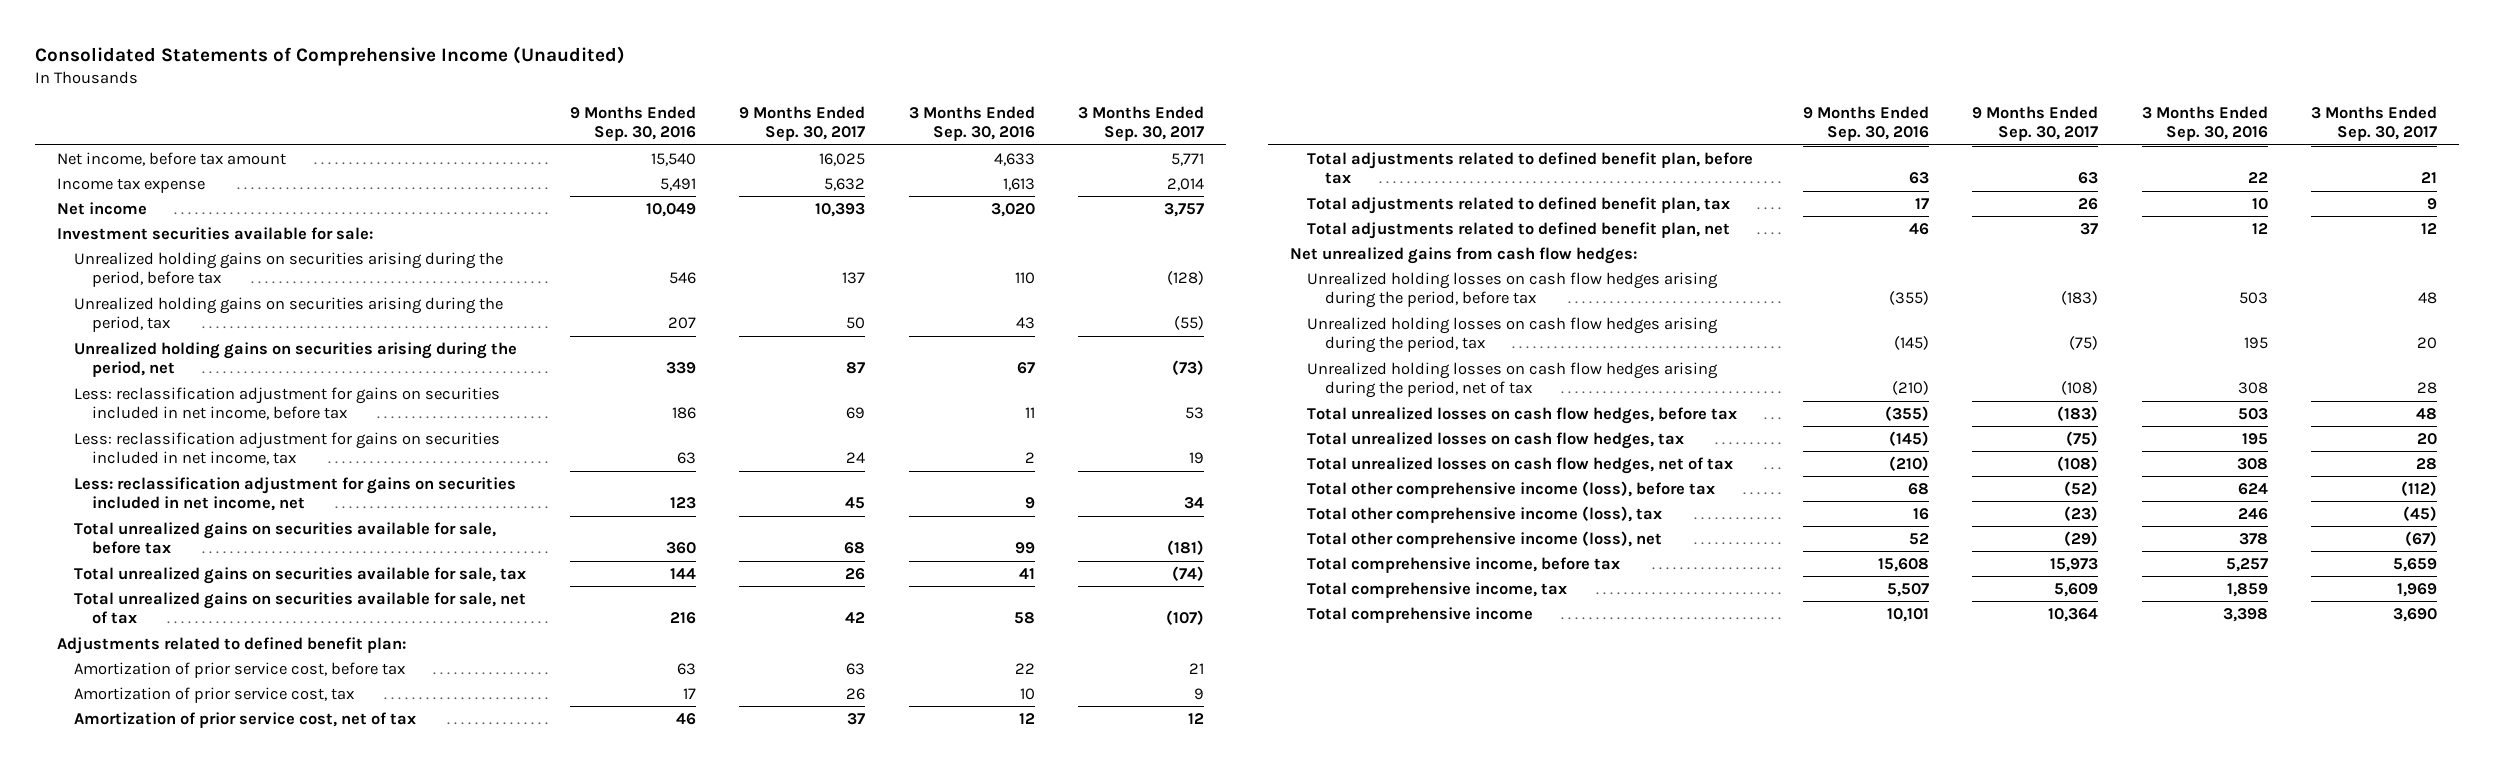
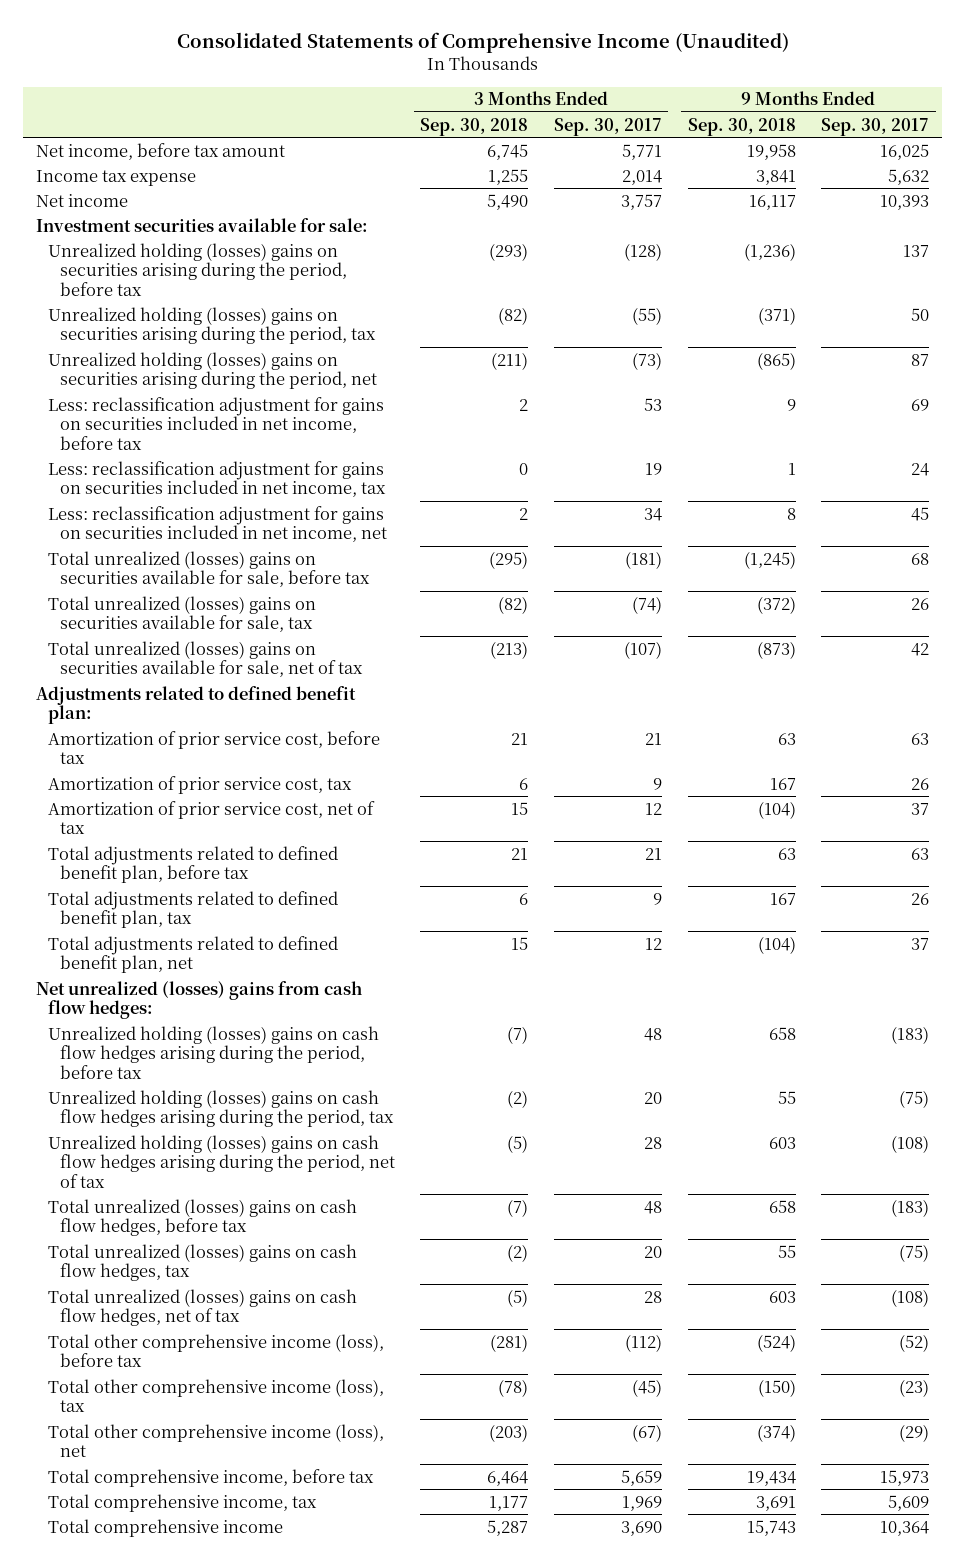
[569,106,696,142] 9 Months Ended Sep. 30, 2016 -> none
[908,106,1035,142] 3 Months Ended Sep. 30, 2016 -> none
none -> [420,117,529,136] Sep. 30, 2018
none -> [687,117,796,136] Sep. 30, 2018
[74,251,504,288] Unrealized holding gains on securities arising during the period, before tax -> [47,242,347,296] Unrealized holding (losses) gains on securities arising during the period, before tax
[74,296,504,333] Unrealized holding gains on securities arising during the period, tax -> [47,306,376,345] Unrealized holding (losses) gains on securities arising during the period, tax
[74,341,518,378] Unrealized holding gains on securities arising during the period, net -> [47,351,377,390] Unrealized holding (losses) gains on securities arising during the period, net
[74,521,497,555] Total unrealized gains on securities available for sale, before tax -> [47,550,370,588] Total unrealized (losses) gains on securities available for sale, before tax
[74,566,527,584] Total unrealized gains on securities available for sale, tax -> [47,595,316,633] Total unrealized (losses) gains on securities available for sale, tax
[74,591,527,625] Total unrealized gains on securities available for sale, net of tax -> [47,640,363,678] Total unrealized (losses) gains on securities available for sale, net of tax
[1289,246,1637,264] Net unrealized gains from cash flow hedges: -> [35,980,362,1020] Net unrealized (losses) gains from cash flow hedges:
[1307,271,1719,309] Unrealized holding losses on cash flow hedges arising during the period, before tax -> [47,1025,379,1079] Unrealized holding (losses) gains on cash flow hedges arising during the period, before tax
[1307,316,1719,354] Unrealized holding losses on cash flow hedges arising during the period, tax -> [47,1089,394,1128] Unrealized holding (losses) gains on cash flow hedges arising during the period, tax
[1307,361,1719,399] Unrealized holding losses on cash flow hedges arising during the period, net of tax -> [47,1134,395,1188] Unrealized holding (losses) gains on cash flow hedges arising during the period, net of tax
[1307,406,1738,424] Total unrealized losses on cash flow hedges, before tax -> [47,1198,357,1237] Total unrealized (losses) gains on cash flow hedges, before tax
[1307,431,1685,449] Total unrealized losses on cash flow hedges, tax -> [47,1243,357,1282] Total unrealized (losses) gains on cash flow hedges, tax
[1307,456,1734,474] Total unrealized losses on cash flow hedges, net of tax -> [47,1288,357,1327] Total unrealized (losses) gains on cash flow hedges, net of tax

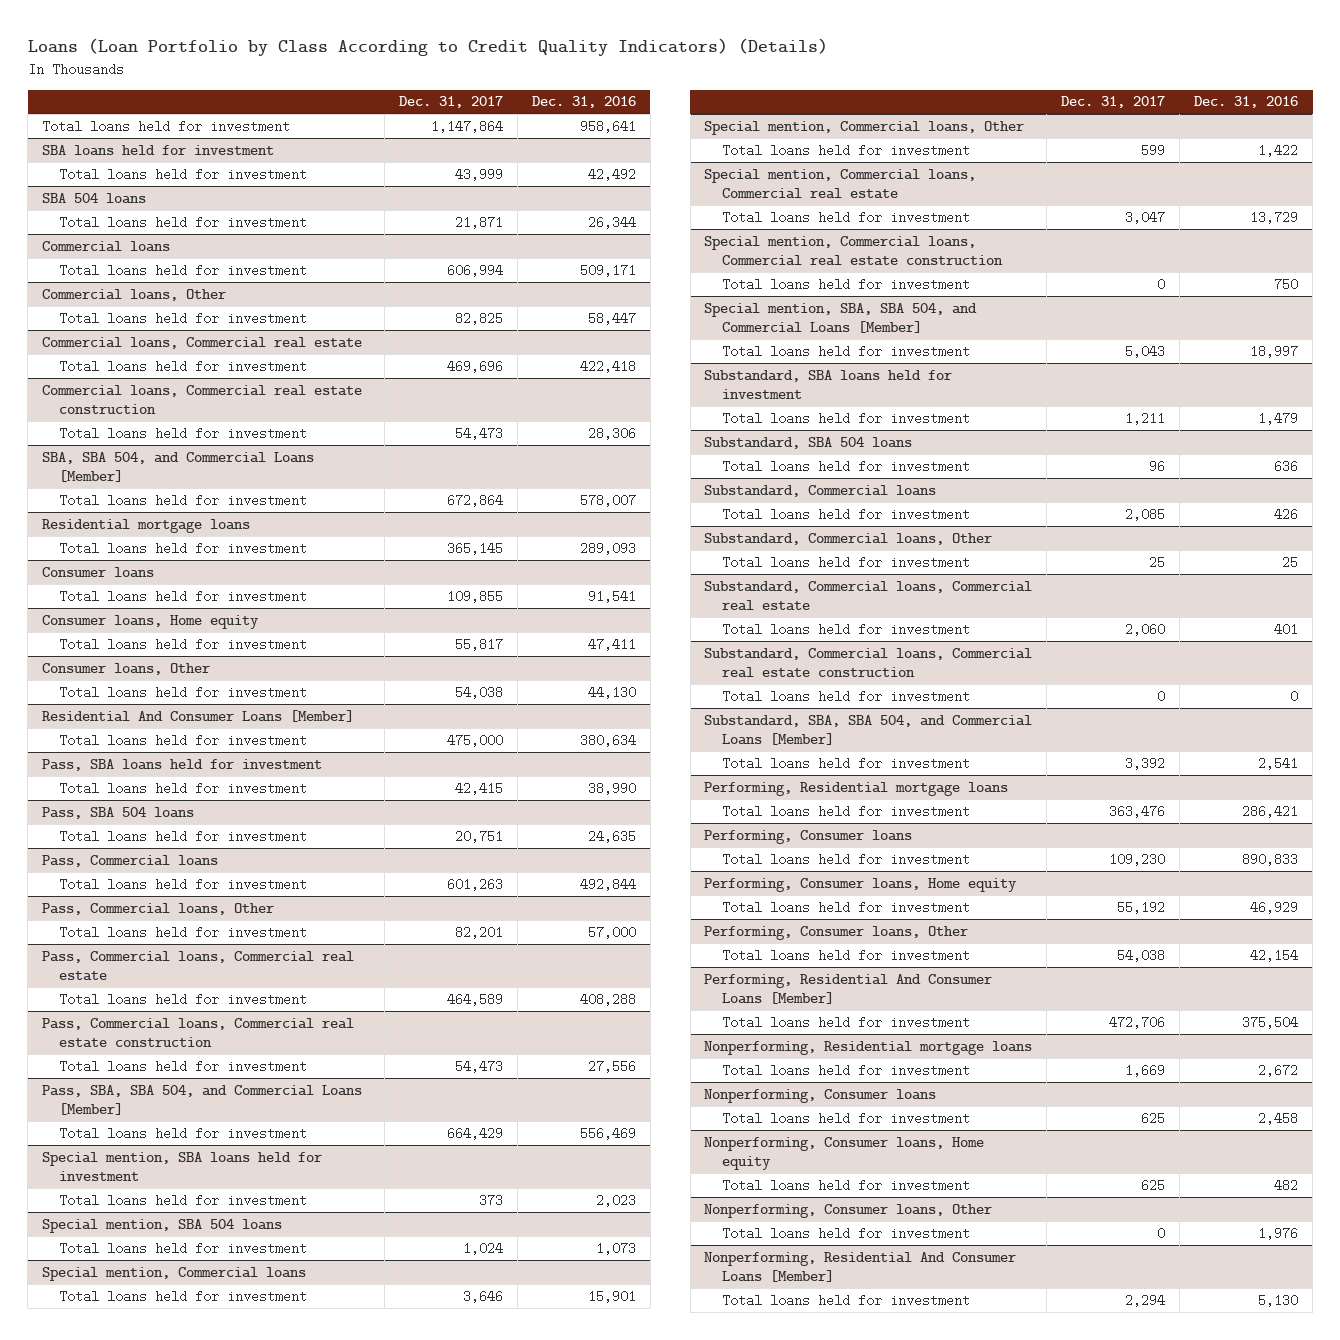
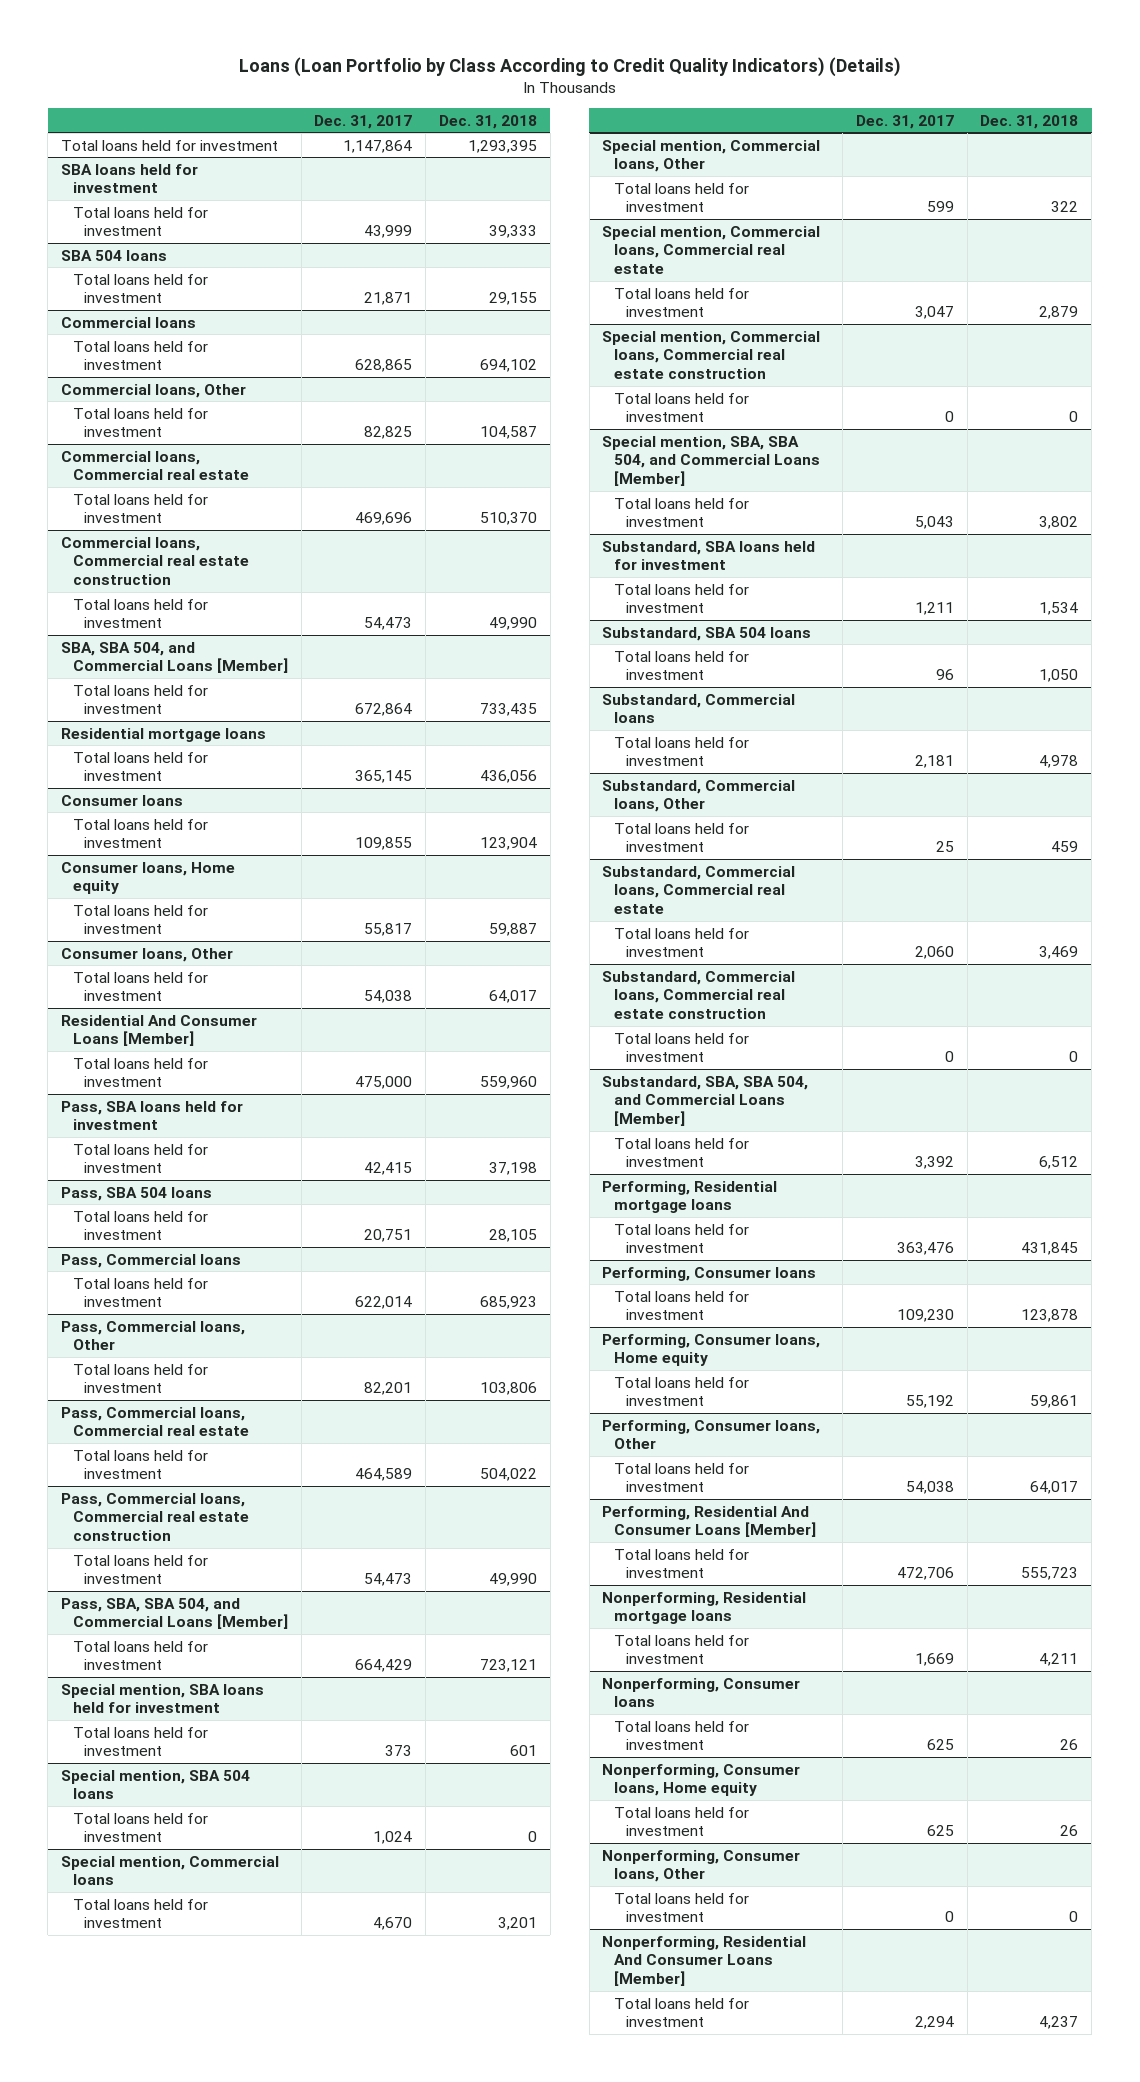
[531,96,636,109] Dec. 31, 2016 -> none
none -> [439,114,538,129] Dec. 31, 2018
[446,263,503,277] 606,994 -> [355,359,413,373] 628,865
[446,877,503,891] 601,263 -> [355,1296,413,1310] 622,014
[462,1289,503,1303] 3,646 -> [373,1917,413,1931] 4,670
[1125,507,1166,521] 2,085 -> [914,755,954,769] 2,181

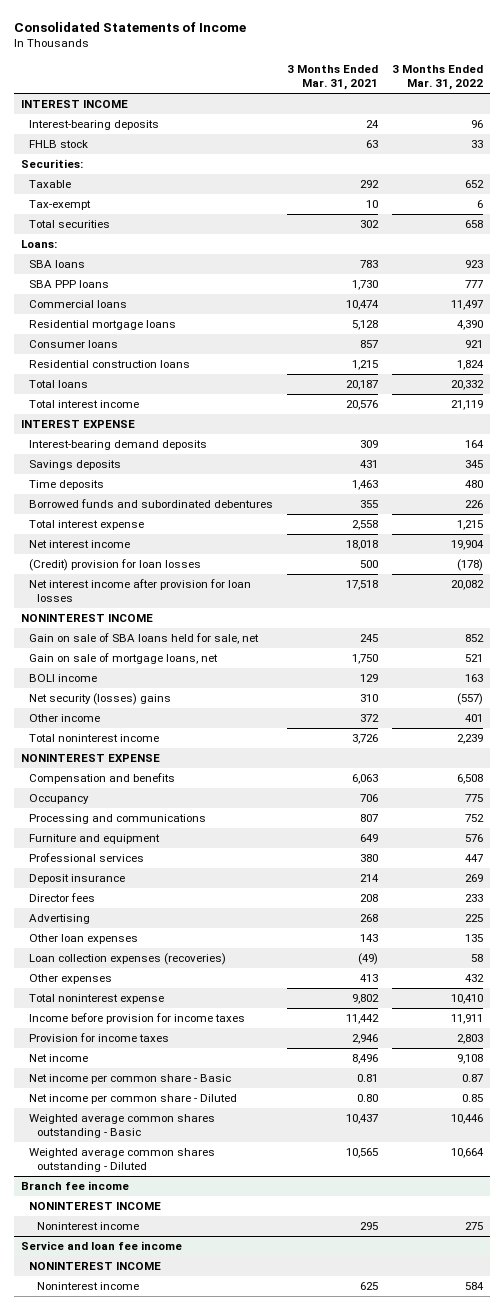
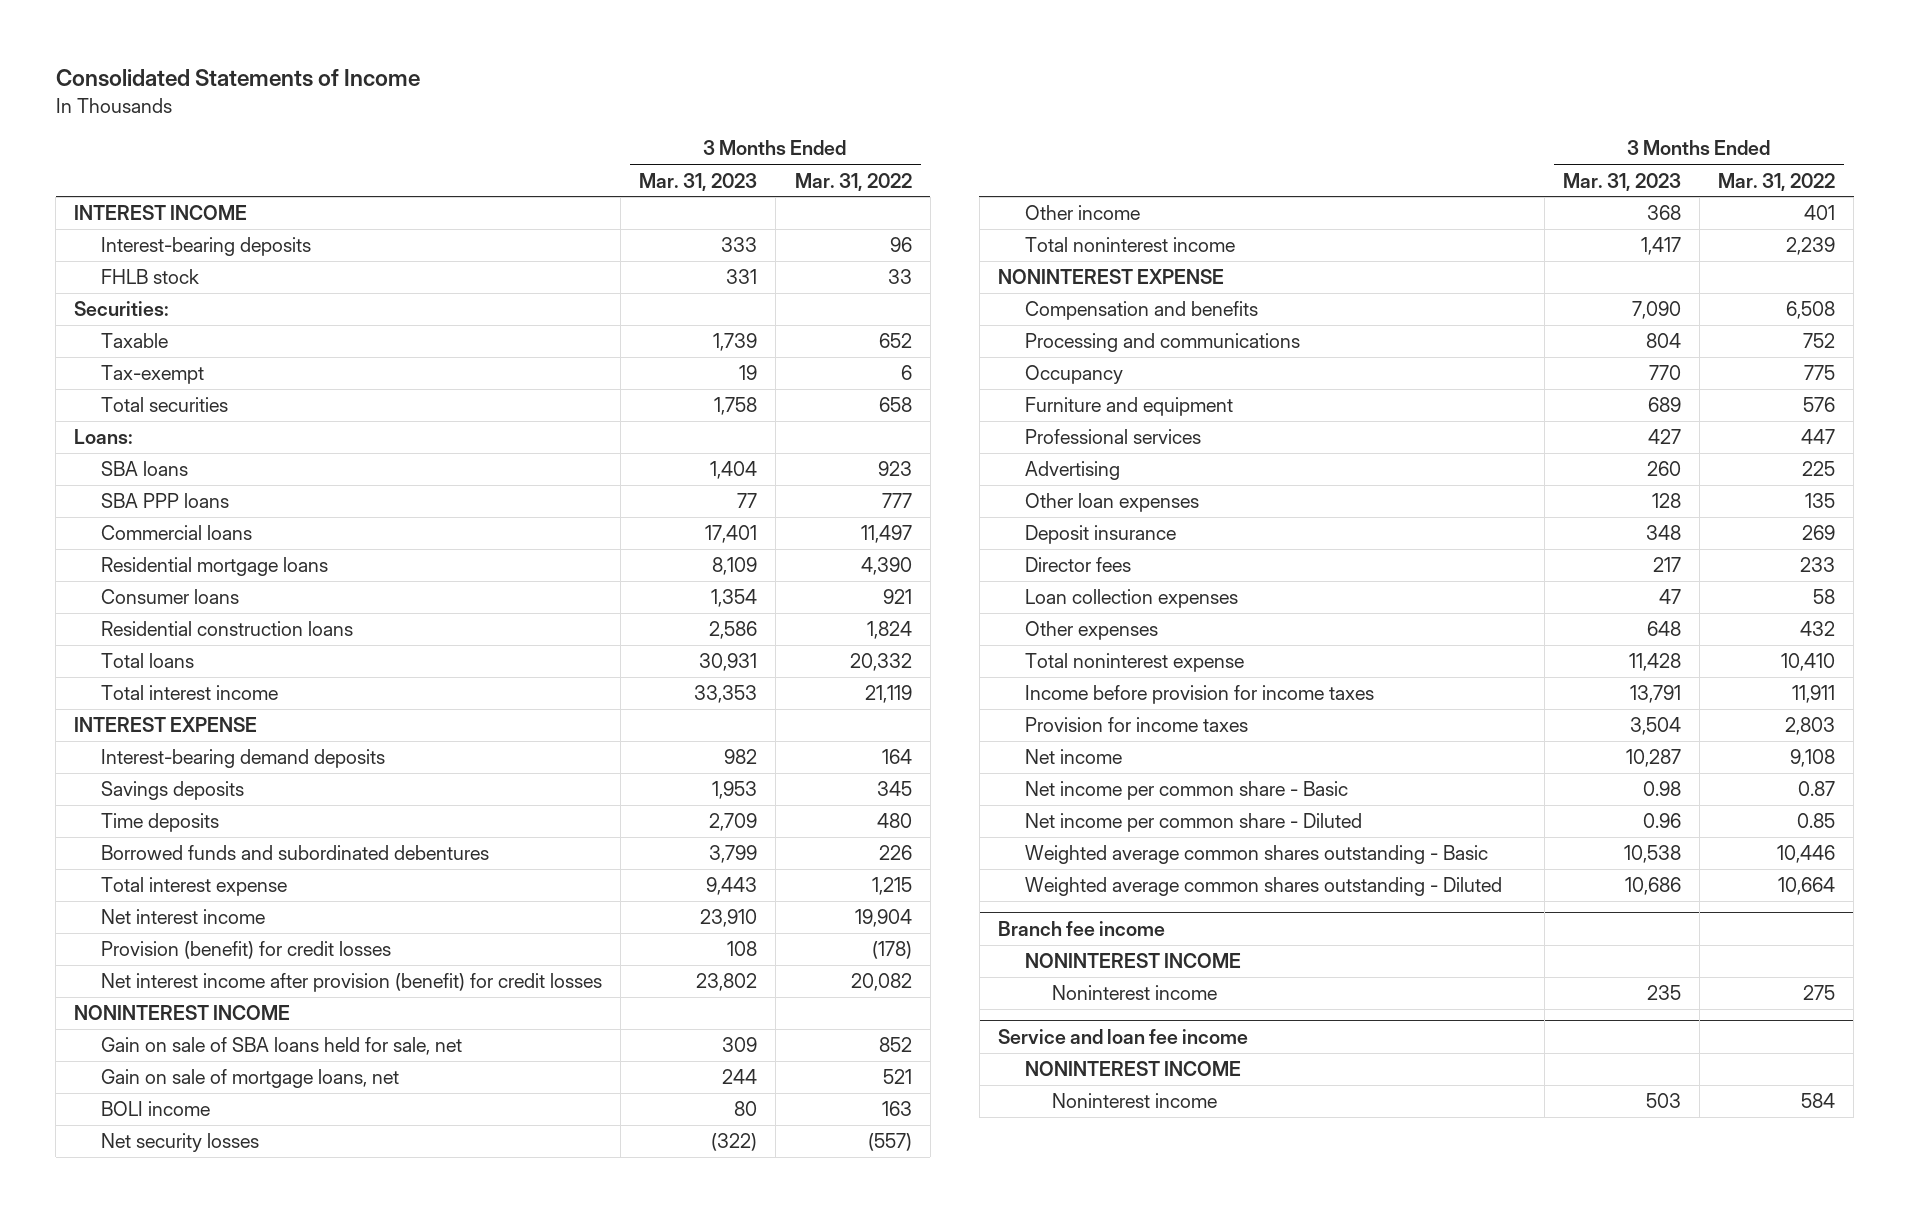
[287,64,379,91] 3 Months Ended Mar. 31, 2021 -> none
none -> [639,172,758,191] Mar. 31, 2023
[29,559,202,572] (Credit) provision for loan losses -> [101,941,392,960] Provision (benefit) for credit losses
[29,579,252,603] Net interest income after provision for loan losses -> [101,973,603,993] Net interest income after provision (benefit) for credit losses
[29,693,172,706] Net security (losses) gains -> [101,1133,260,1153] Net security losses
[29,794,90,805] Occupancy -> [1025,365,1124,385] Occupancy
[29,874,126,885] Deposit insurance -> [1025,525,1177,545] Deposit insurance
[29,893,96,903] Director fees -> [1025,557,1132,573] Director fees
[29,953,227,966] Loan collection expenses (recoveries) -> [1025,589,1239,609] Loan collection expenses

